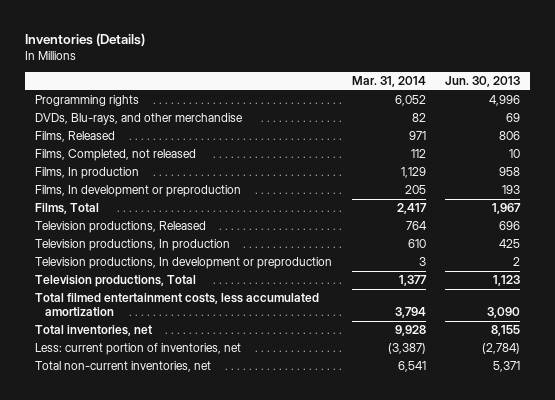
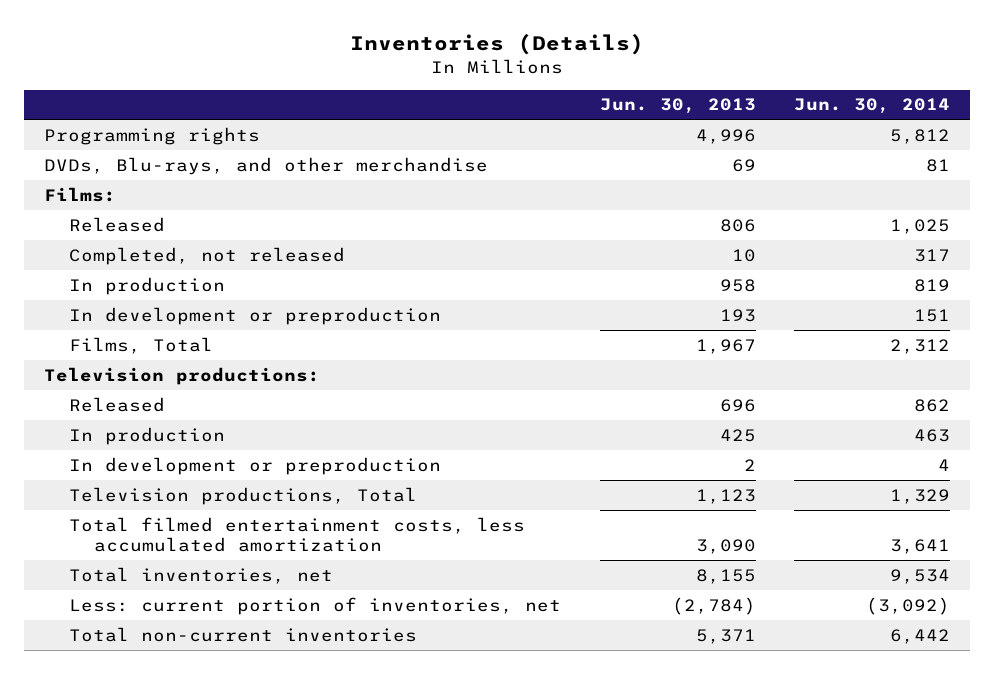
[351,76,426,88] Mar. 31, 2014 -> none
none -> [794,98,951,115] Jun. 30, 2014
none -> [43,186,116,202] Films:
[35,131,116,143] Films, Released -> [68,216,165,232] Released
[35,149,197,162] Films, Completed, not released -> [68,246,345,265] Completed, not released
[35,167,140,180] Films, In production -> [68,276,225,295] In production
[35,185,242,198] Films, In development or preproduction -> [68,306,441,325] In development or preproduction
none -> [43,366,320,385] Television productions:
[35,221,207,234] Television productions, Released -> [68,396,165,412] Released
[35,239,231,252] Television productions, In production -> [68,426,225,445] In production
[35,257,333,270] Television productions, In development or preproduction -> [68,456,441,475] In development or preproduction
[35,361,212,373] Total non-current inventories, net -> [68,626,417,642] Total non-current inventories

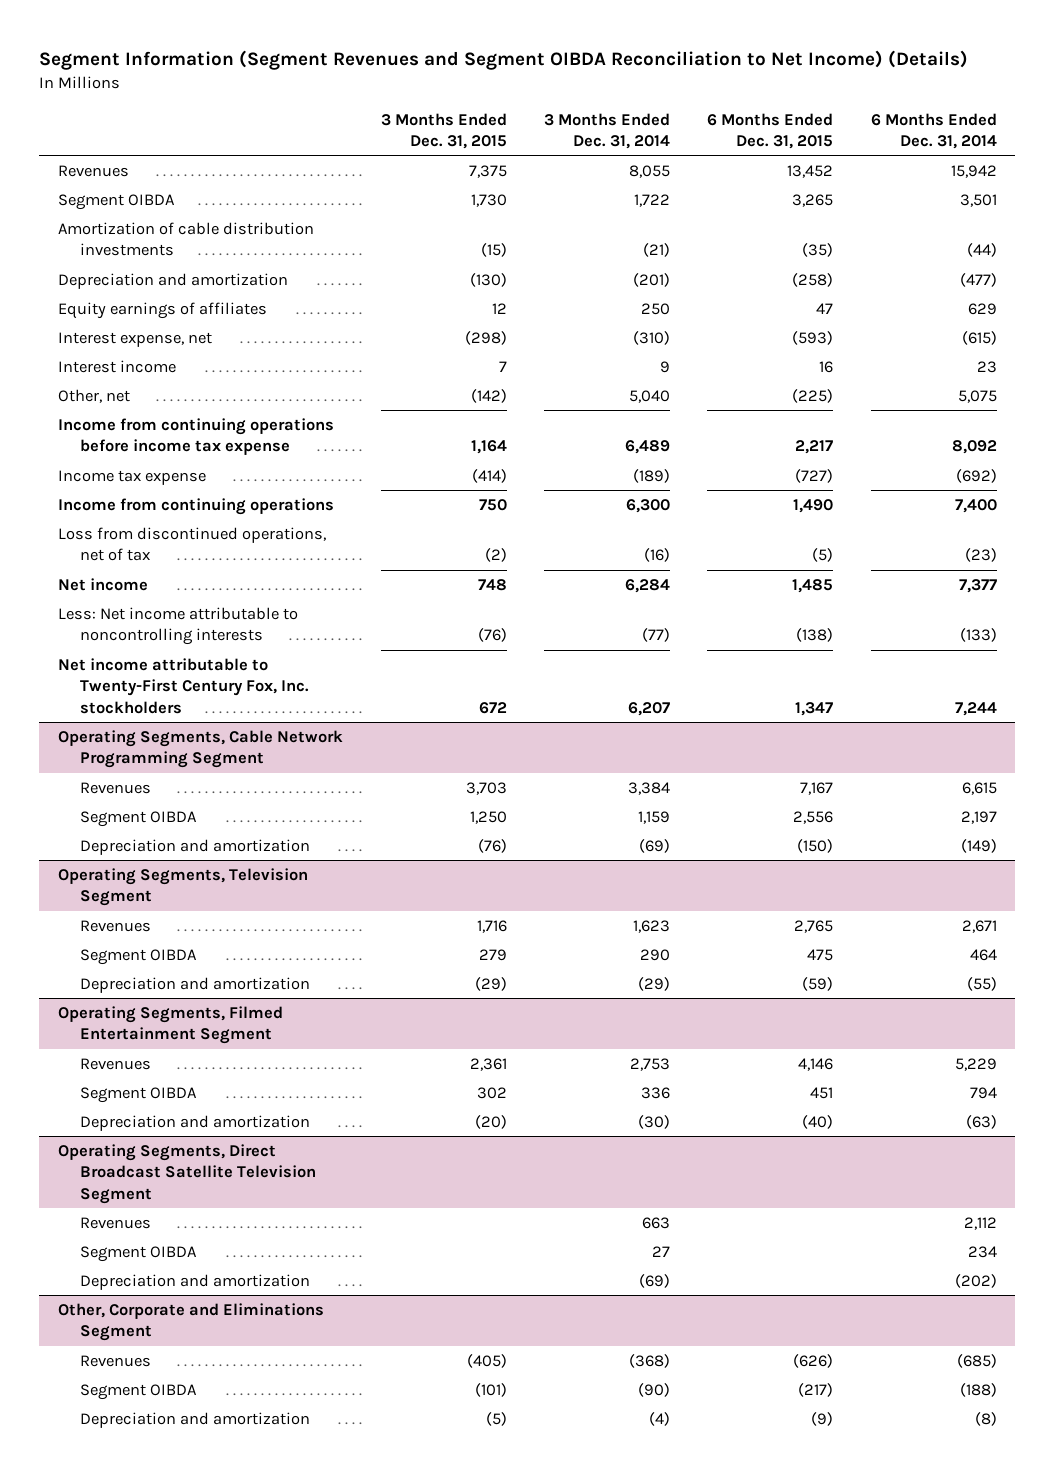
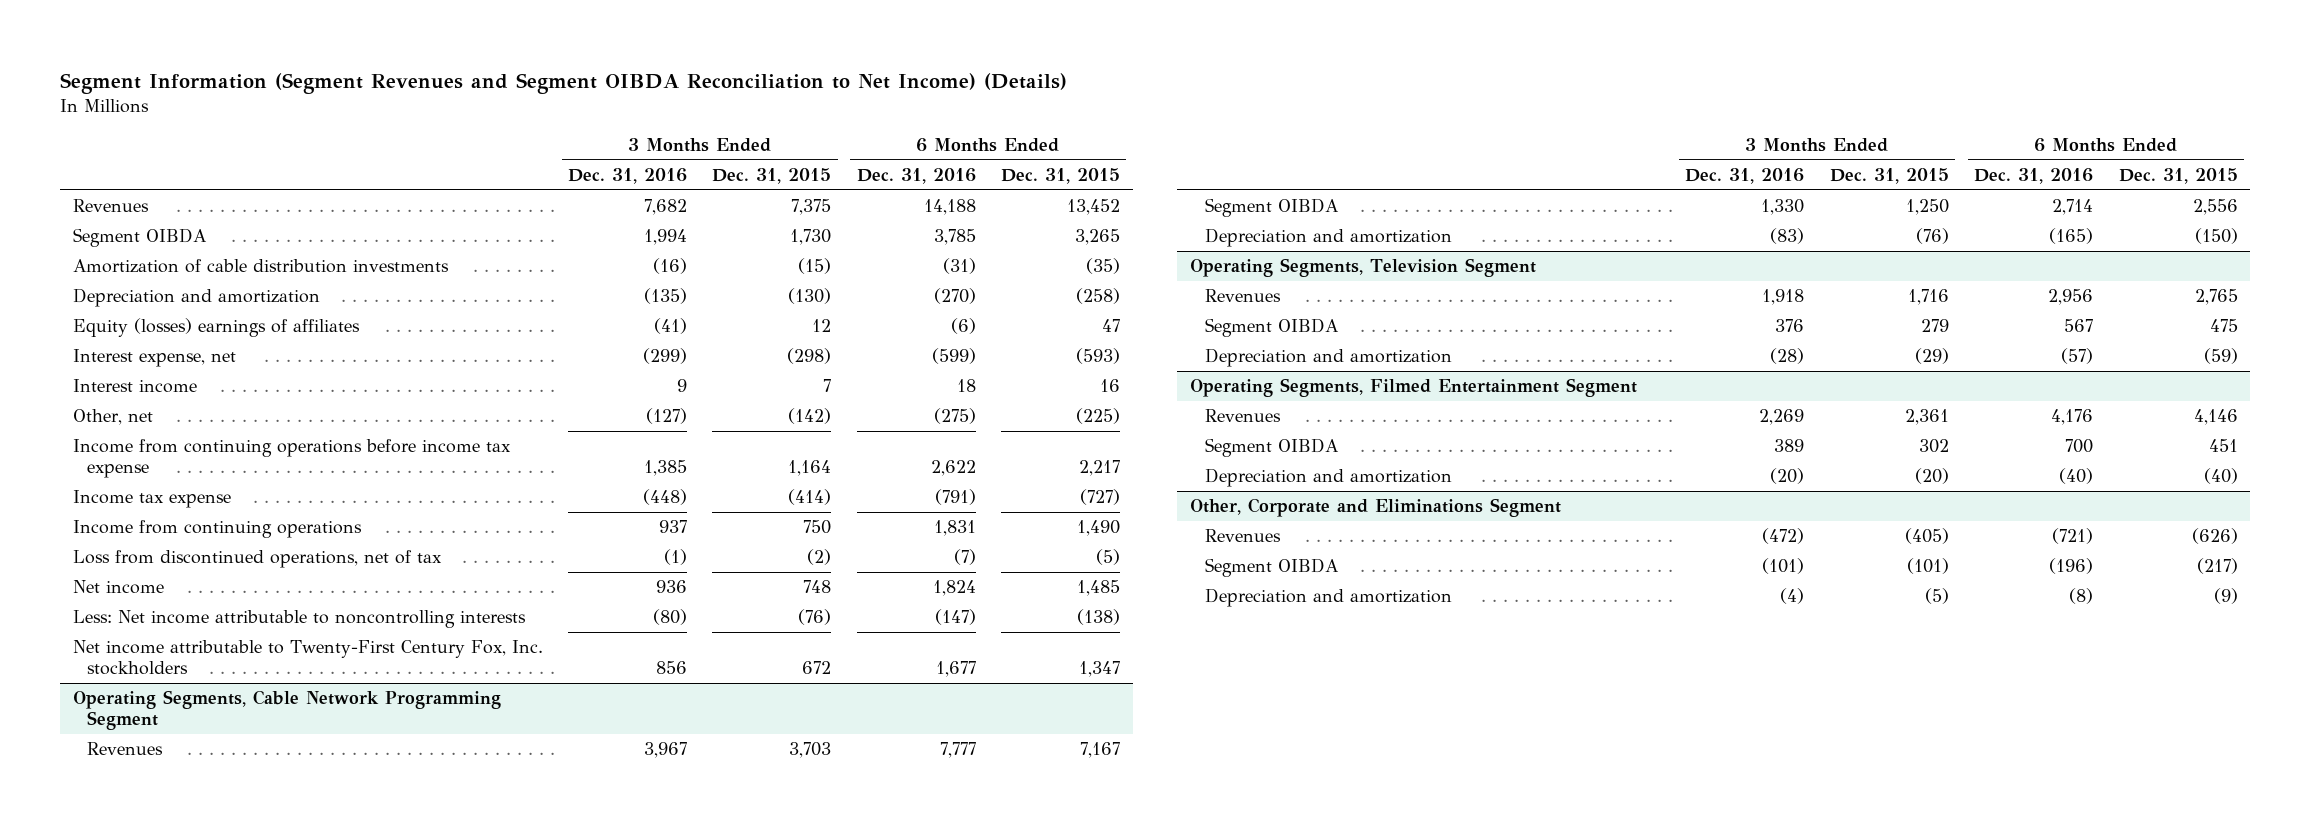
[543,112,670,149] 3 Months Ended Dec. 31, 2014 -> none
[870,112,997,149] 6 Months Ended Dec. 31, 2014 -> none
none -> [568,167,688,184] Dec. 31, 2016
none -> [856,167,976,184] Dec. 31, 2016
[58,301,268,319] Equity earnings of affiliates -> [72,318,360,338] Equity (losses) earnings of affiliates
[58,1143,316,1204] Operating Segments, Direct Broadcast Satellite Television Segment -> none
[79,1216,151,1229] Revenues -> none
[79,1245,197,1262] Segment OIBDA -> none
[79,1273,310,1290] Depreciation and amortization -> none

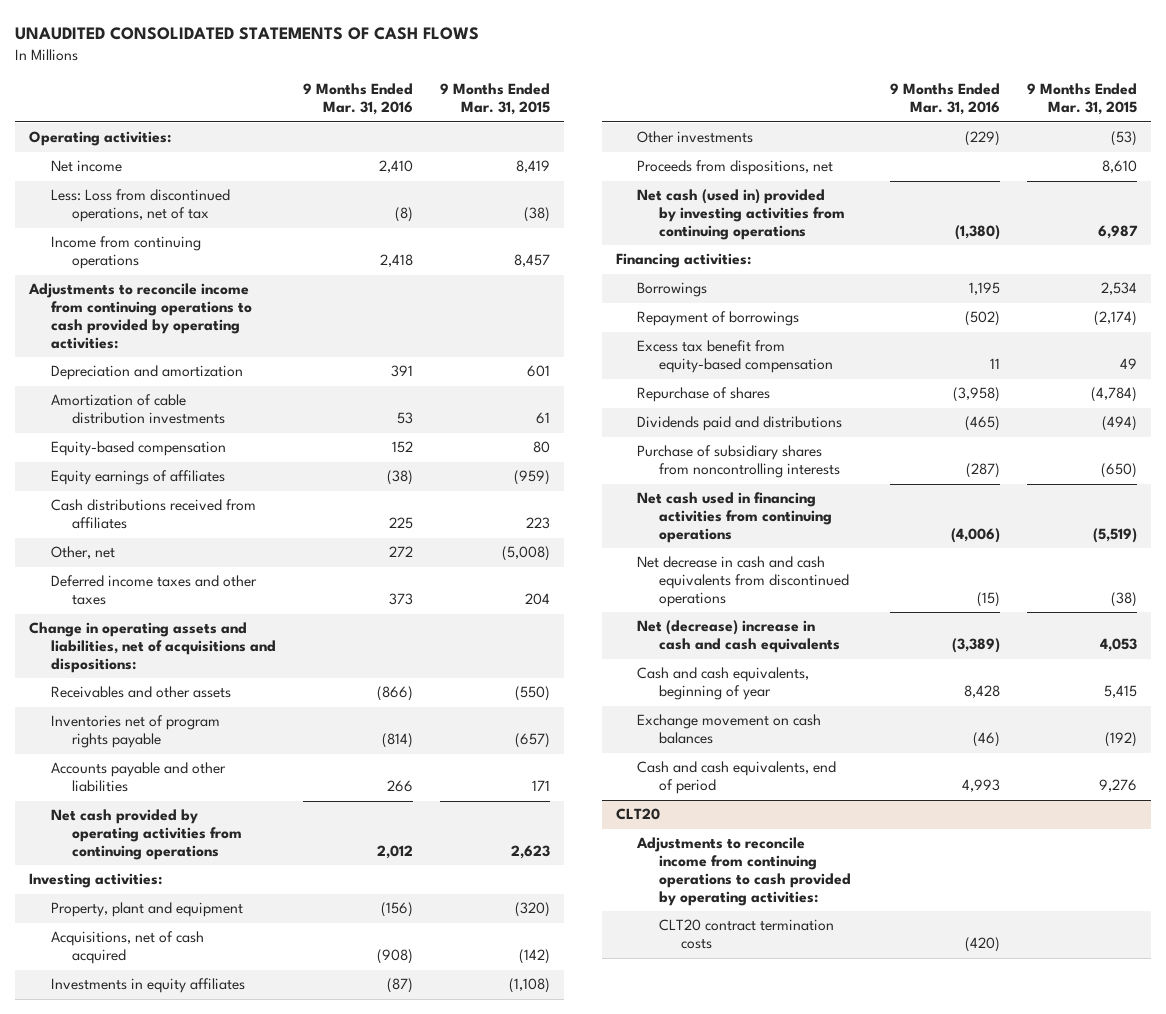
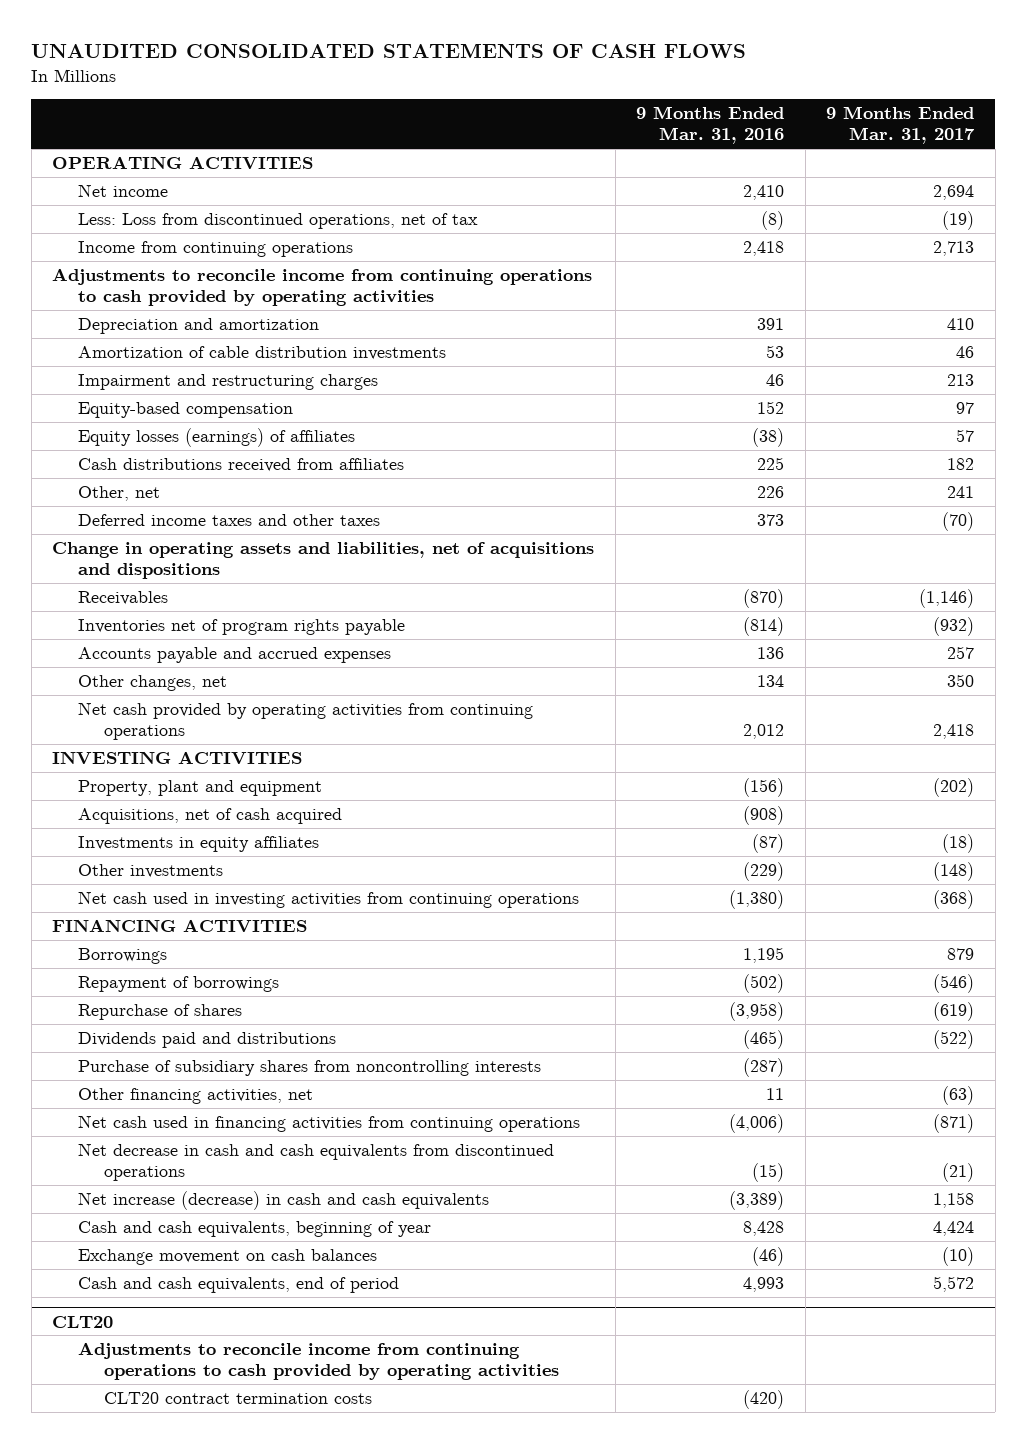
[440,83,551,116] 9 Months Ended Mar. 31, 2015 -> none
none -> [826,106,976,145] 9 Months Ended Mar. 31, 2017
[28,131,171,147] Operating activities: -> [52,155,314,169] OPERATING ACTIVITIES
[27,283,252,349] Adjustments to reconcile income from continuing operations to cash provided by operating activities: -> [52,267,593,307] Adjustments to reconcile income from continuing operations to cash provided by operating activities
none -> [78,373,379,390] Impairment and restructuring charges
[50,470,225,486] Equity earnings of affiliates -> [78,427,356,447] Equity losses (earnings) of affiliates
[388,546,413,558] 272 -> [757,485,785,498] 226
[50,686,231,699] Receivables and other assets -> none
[28,622,276,674] Change in operating assets and liabilities, net of acquisitions and dispositions: -> [52,541,595,580] Change in operating assets and liabilities, net of acquisitions and dispositions
none -> [78,590,169,605] Receivables
[50,762,226,793] Accounts payable and other liabilities -> none
none -> [78,646,392,663] Accounts payable and accrued expenses
none -> [78,674,228,691] Other changes, net
[28,873,162,889] Investing activities: -> [52,750,303,764] INVESTING ACTIVITIES
[637,160,834,176] Proceeds from dispositions, net -> none
[637,189,846,241] Net cash (used in) provided by investing activities from continuing operations -> [78,890,580,908] Net cash used in investing activities from continuing operations
[615,253,751,269] Financing activities: -> [52,918,308,932] FINANCING ACTIVITIES
[637,340,834,374] Excess tax benefit from equity-based compensation -> none
none -> [78,1087,314,1104] Other financing activities, net
[637,620,841,654] Net (decrease) increase in cash and cash equivalents -> [78,1190,490,1210] Net increase (decrease) in cash and cash equivalents
[636,837,852,906] Adjustments to reconcile income from continuing operations to cash provided by operating activities: -> [78,1341,560,1381] Adjustments to reconcile income from continuing operations to cash provided by operating activities

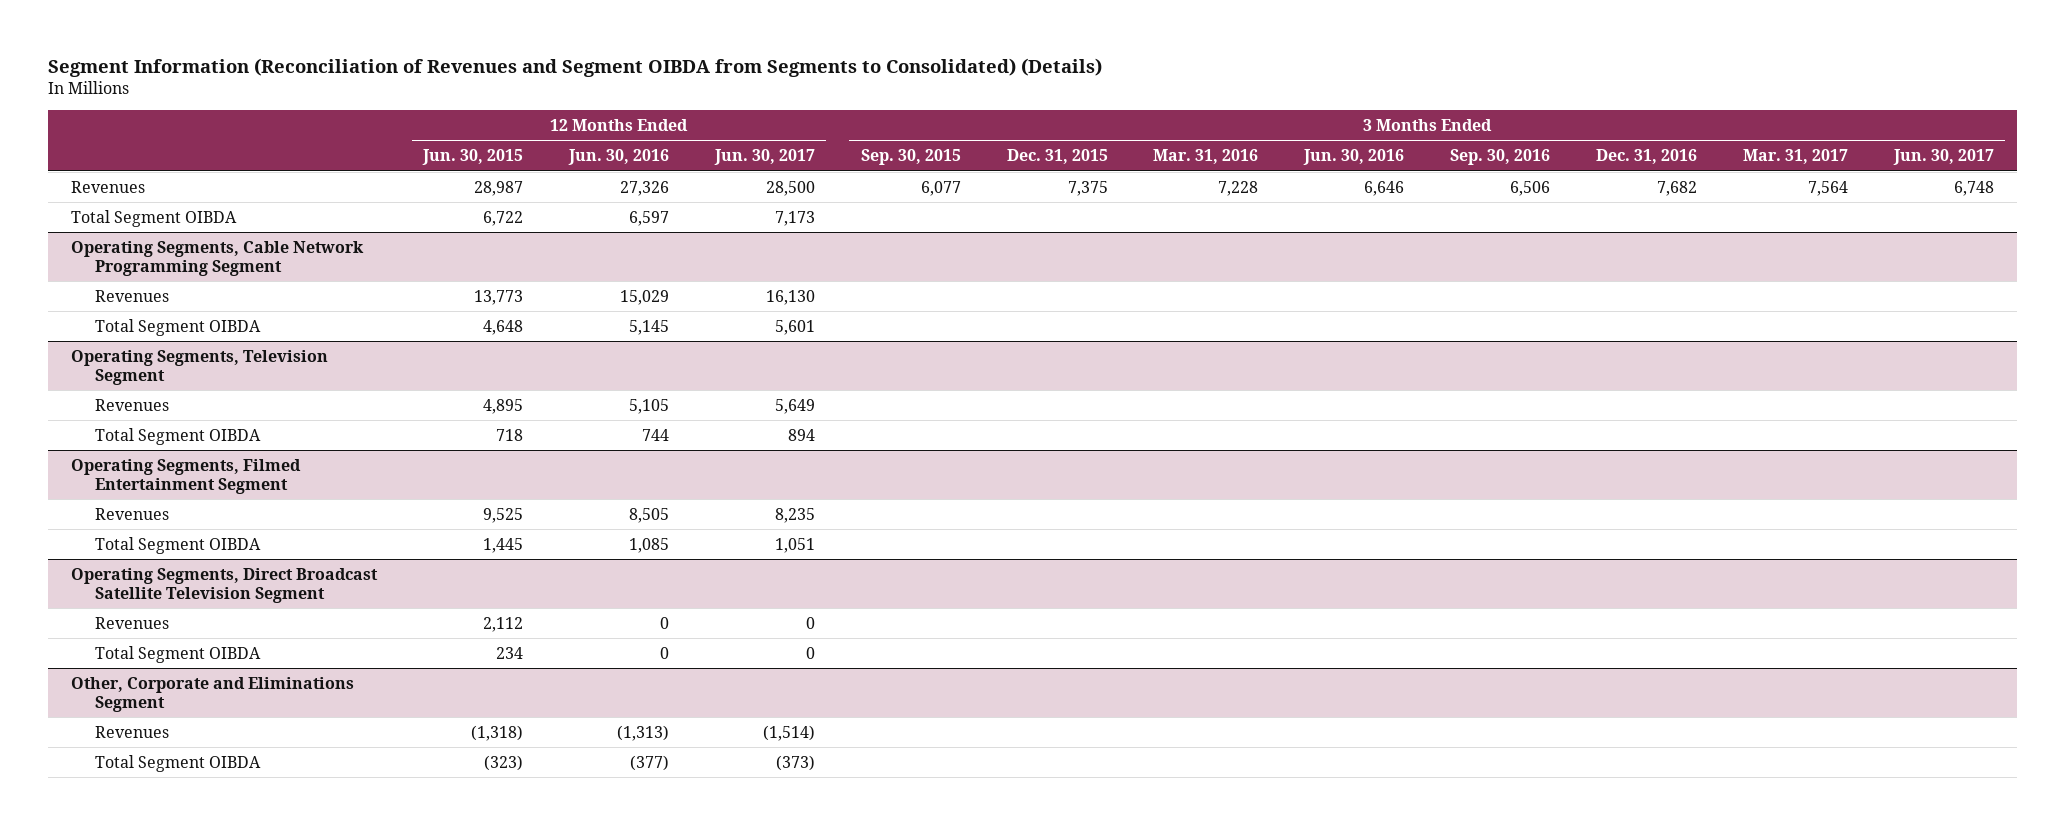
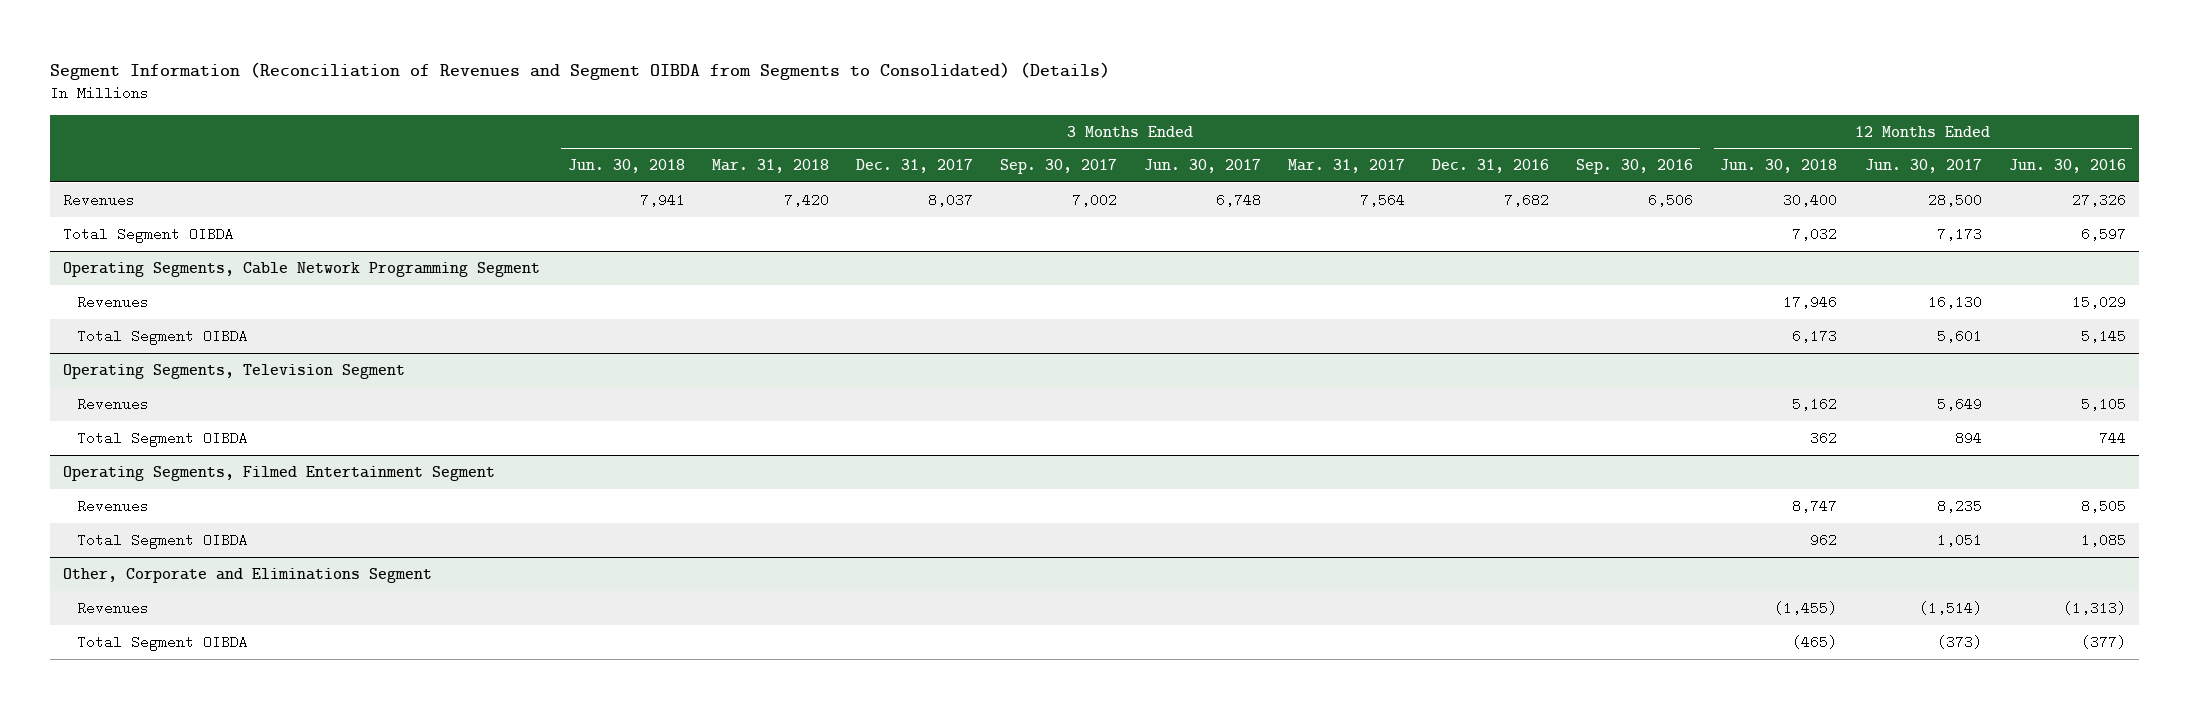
[422,149,524,166] Jun. 30, 2015 -> none
[860,149,961,166] Sep. 30, 2015 -> none
[1006,149,1108,165] Dec. 31, 2015 -> none
[1153,149,1259,165] Mar. 31, 2016 -> none
[1303,149,1405,166] Jun. 30, 2016 -> none
none -> [567,159,685,174] Jun. 30, 2018
none -> [711,159,829,174] Mar. 31, 2018
none -> [855,159,973,174] Dec. 31, 2017
none -> [999,159,1117,175] Sep. 30, 2017
none -> [1720,159,1838,174] Jun. 30, 2018
[71,567,379,604] Operating Segments, Direct Broadcast Satellite Television Segment -> none
[94,616,169,629] Revenues -> none
[94,645,261,663] Total Segment OIBDA -> none

